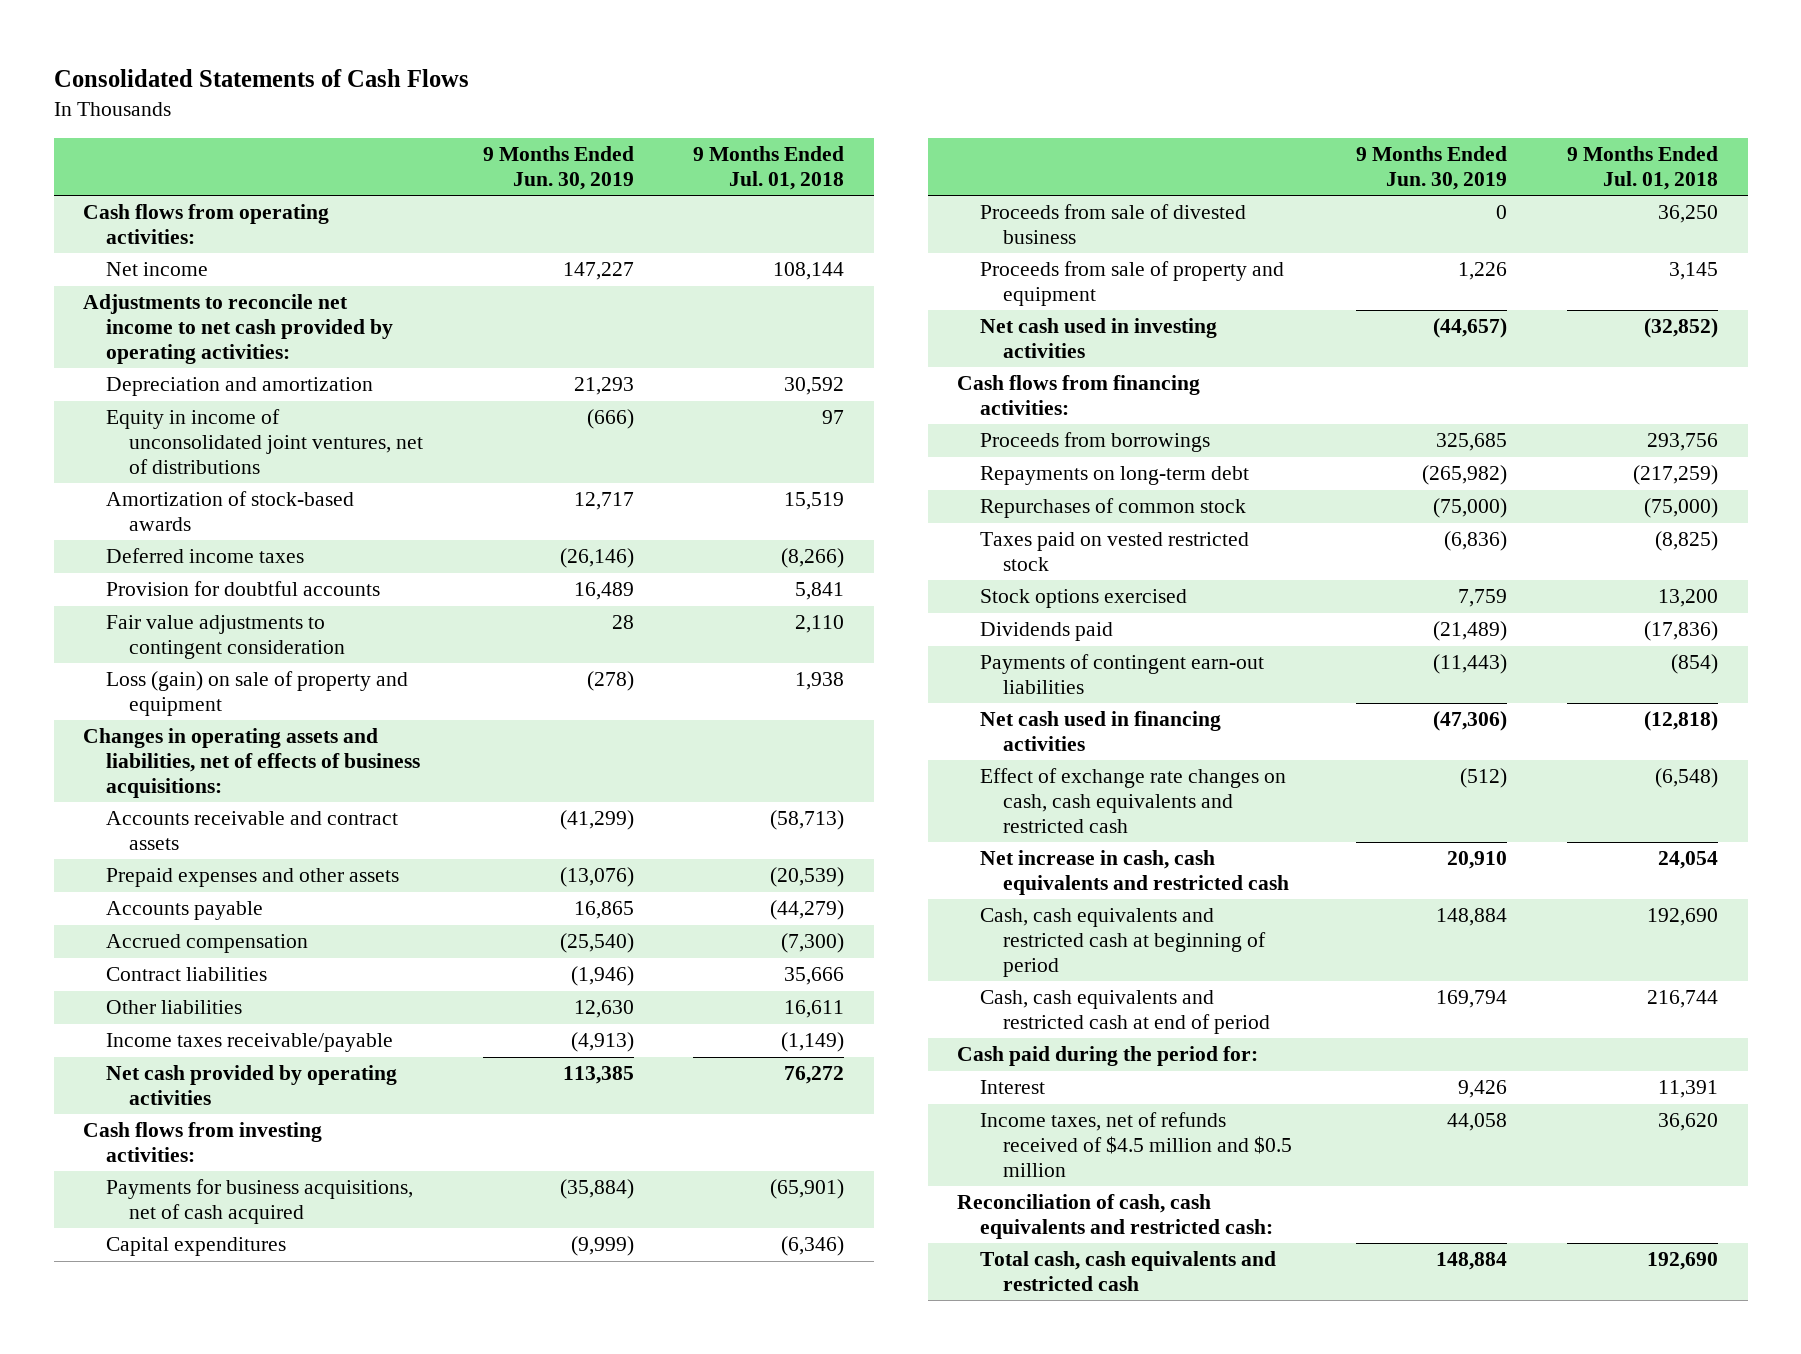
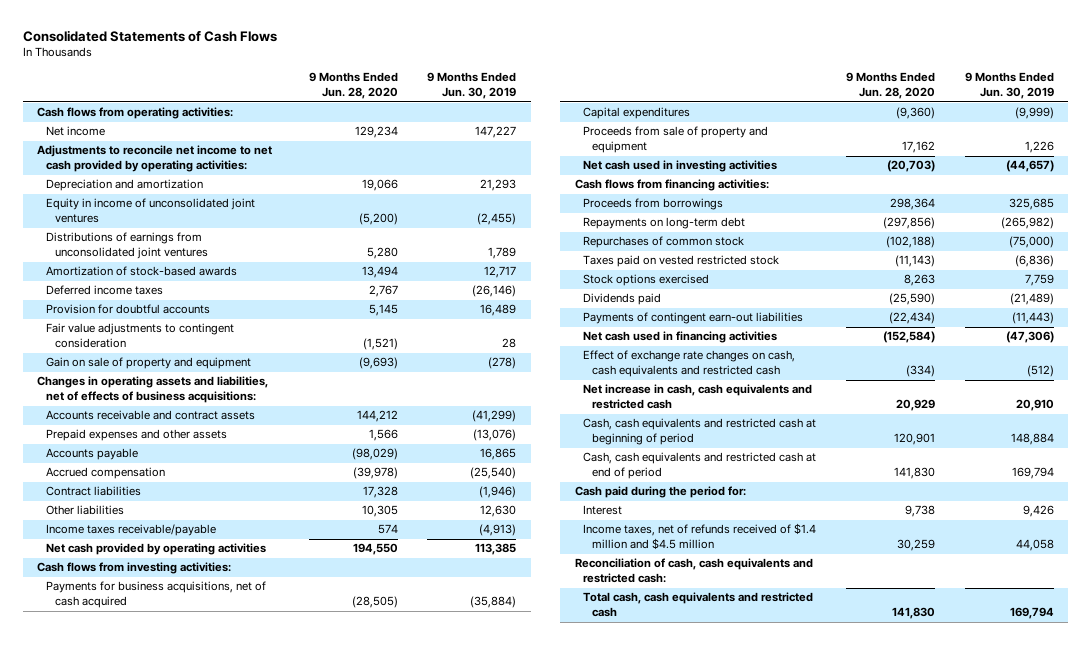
[693,145,845,190] 9 Months Ended Jul. 01, 2018 -> none
none -> [308,72,398,100] 9 Months Ended Jun. 28, 2020
[106,409,424,474] Equity in income of unconsolidated joint ventures, net of distributions -> [45,198,255,224] Equity in income of unconsolidated joint ventures
[586,409,634,430] (666) -> [477,213,517,226] (2,455)
none -> [45,232,208,260] Distributions of earnings from unconsolidated joint ventures
[106,671,409,717] Loss (gain) on sale of property and equipment -> [45,357,251,370] Gain on sale of property and equipment
[980,204,1247,245] Proceeds from sale of divested business -> none
[980,1112,1292,1177] Income taxes, net of refunds received of $4.5 million and $0.5 million -> [583,523,817,551] Income taxes, net of refunds received of $1.4 million and $4.5 million
[1436,1252,1508,1271] 148,884 -> [1009,607,1054,620] 169,794

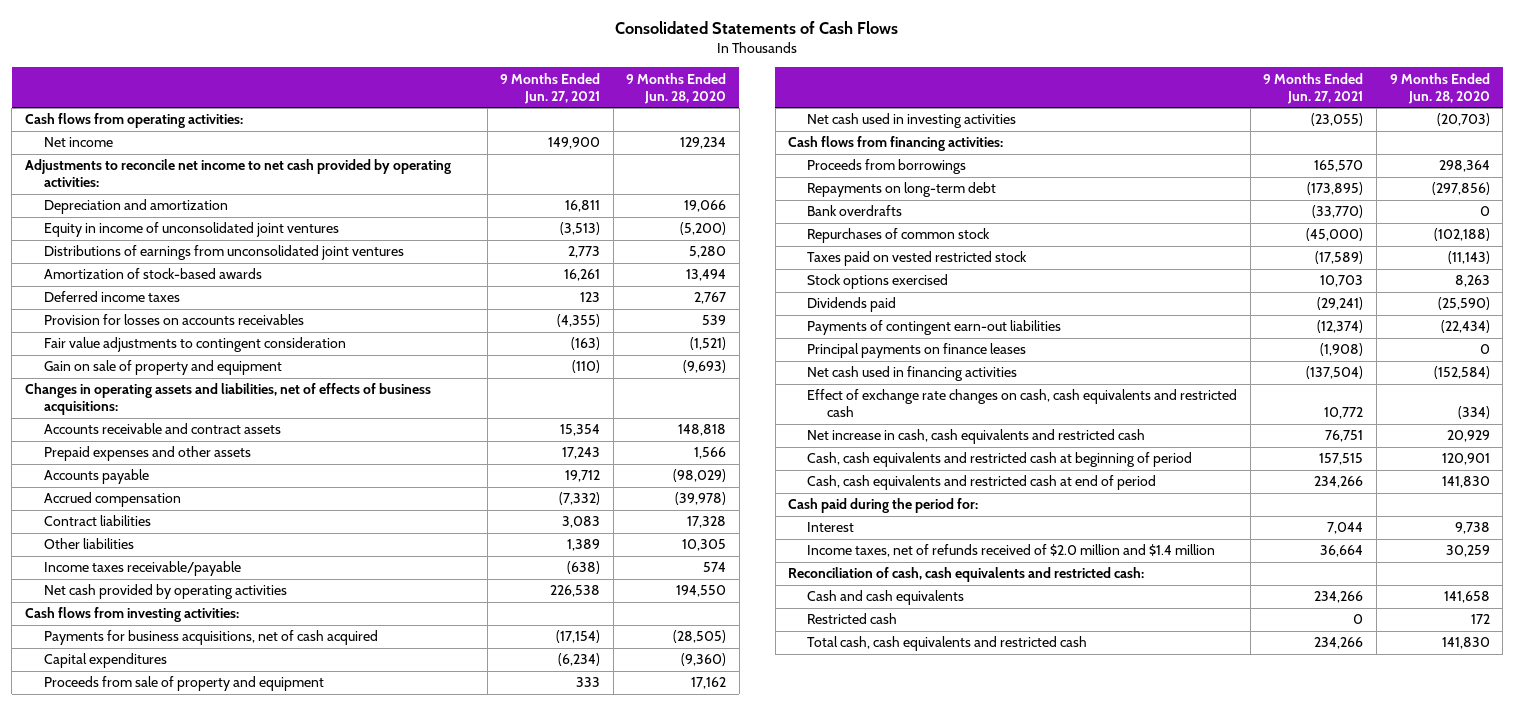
[427,72,517,100] 9 Months Ended Jun. 30, 2019 -> none
none -> [500,72,601,104] 9 Months Ended Jun. 27, 2021
[45,304,210,315] Provision for doubtful accounts -> [44,314,305,326] Provision for losses on accounts receivables
[368,304,398,317] 5,145 -> [702,315,727,326] 539
[356,410,398,423] 144,212 -> [678,424,727,437] 148,818
none -> [807,205,903,217] Bank overdrafts
none -> [807,343,1027,359] Principal payments on finance leases
[583,523,817,551] Income taxes, net of refunds received of $1.4 million and $4.5 million -> [807,544,1216,558] Income taxes, net of refunds received of $2.0 million and $1.4 million
none -> [807,590,965,606] Cash and cash equivalents
none -> [807,613,898,625] Restricted cash

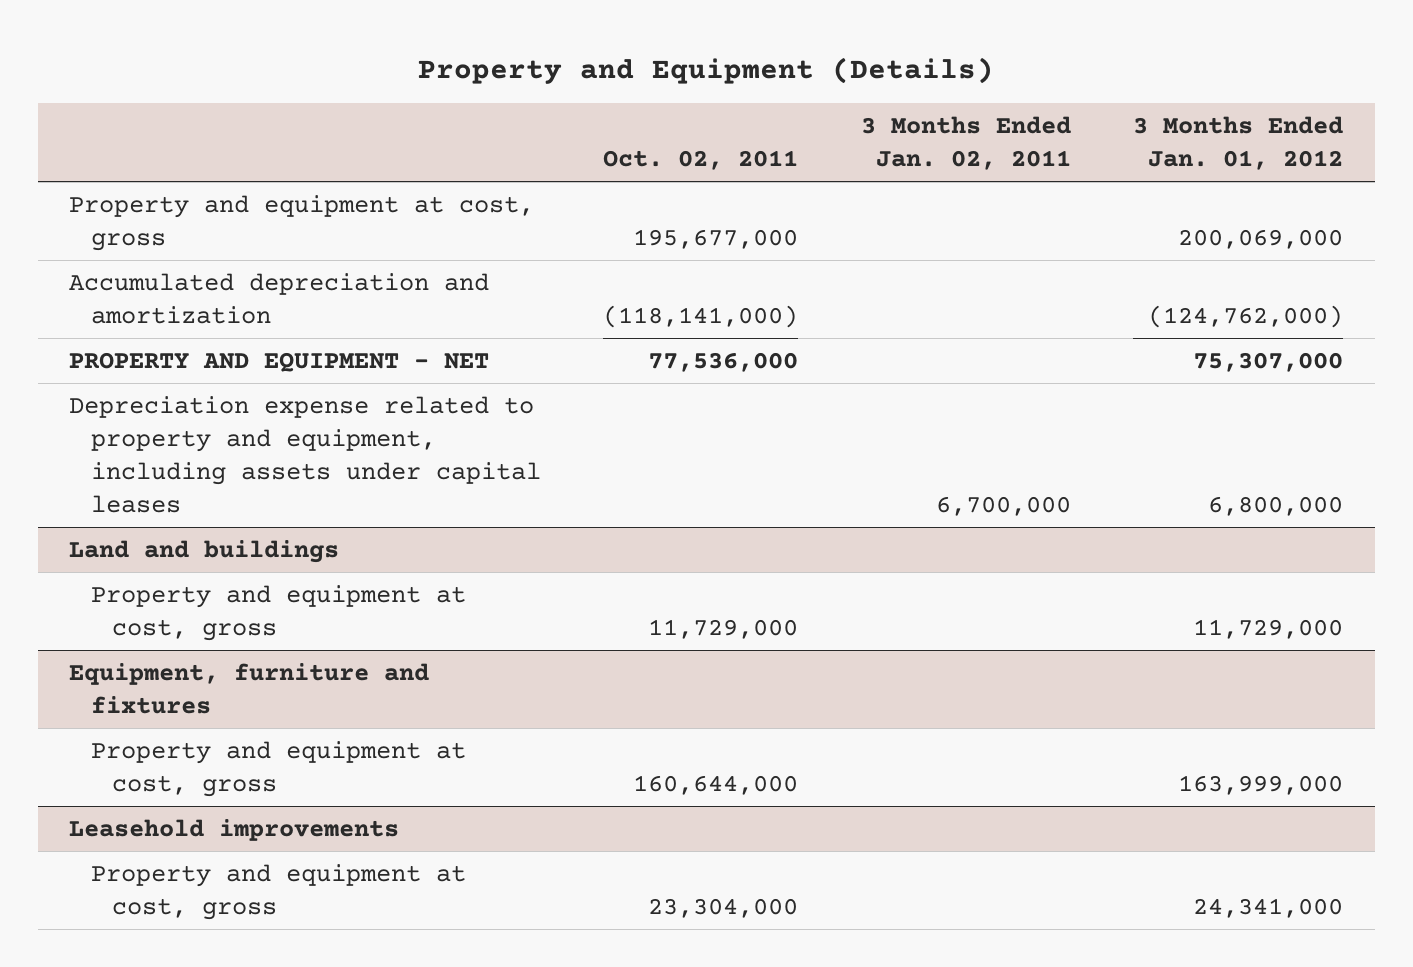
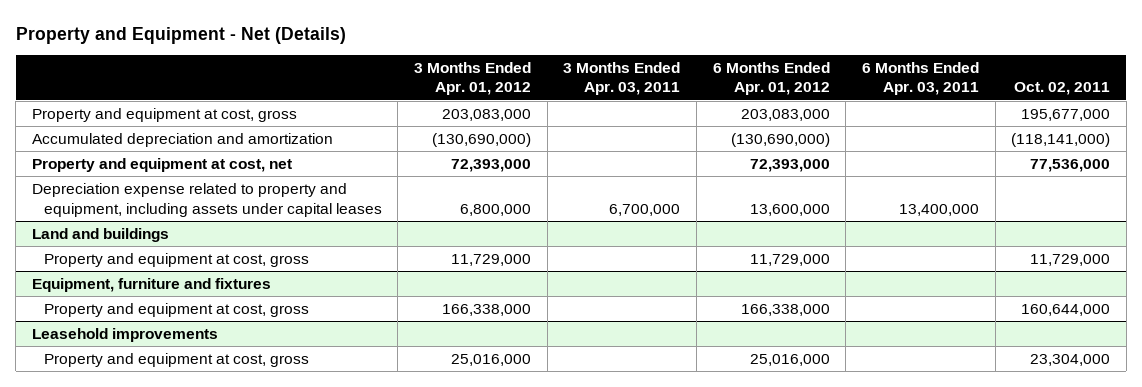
[418,56,995,84] Property and Equipment (Details) -> [15,26,346,44] Property and Equipment - Net (Details)
[860,116,1071,171] 3 Months Ended Jan. 02, 2011 -> none
[1133,116,1344,171] 3 Months Ended Jan. 01, 2012 -> none
none -> [414,61,532,96] 3 Months Ended Apr. 01, 2012
none -> [563,61,681,96] 3 Months Ended Apr. 03, 2011
none -> [712,61,830,96] 6 Months Ended Apr. 01, 2012
none -> [861,61,979,96] 6 Months Ended Apr. 03, 2011
[69,352,490,373] PROPERTY AND EQUIPMENT - NET -> [31,158,292,173] Property and equipment at cost, net

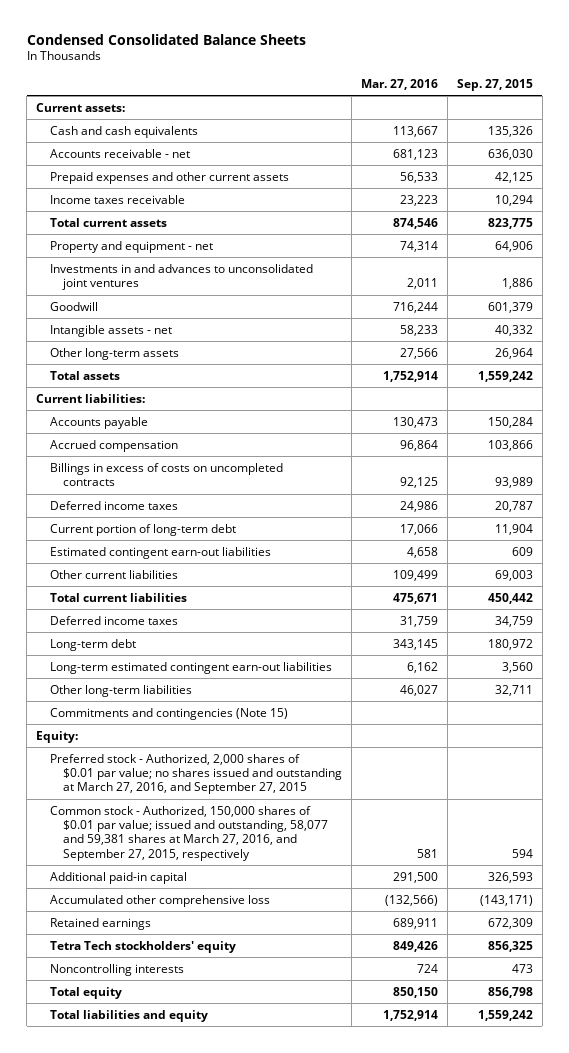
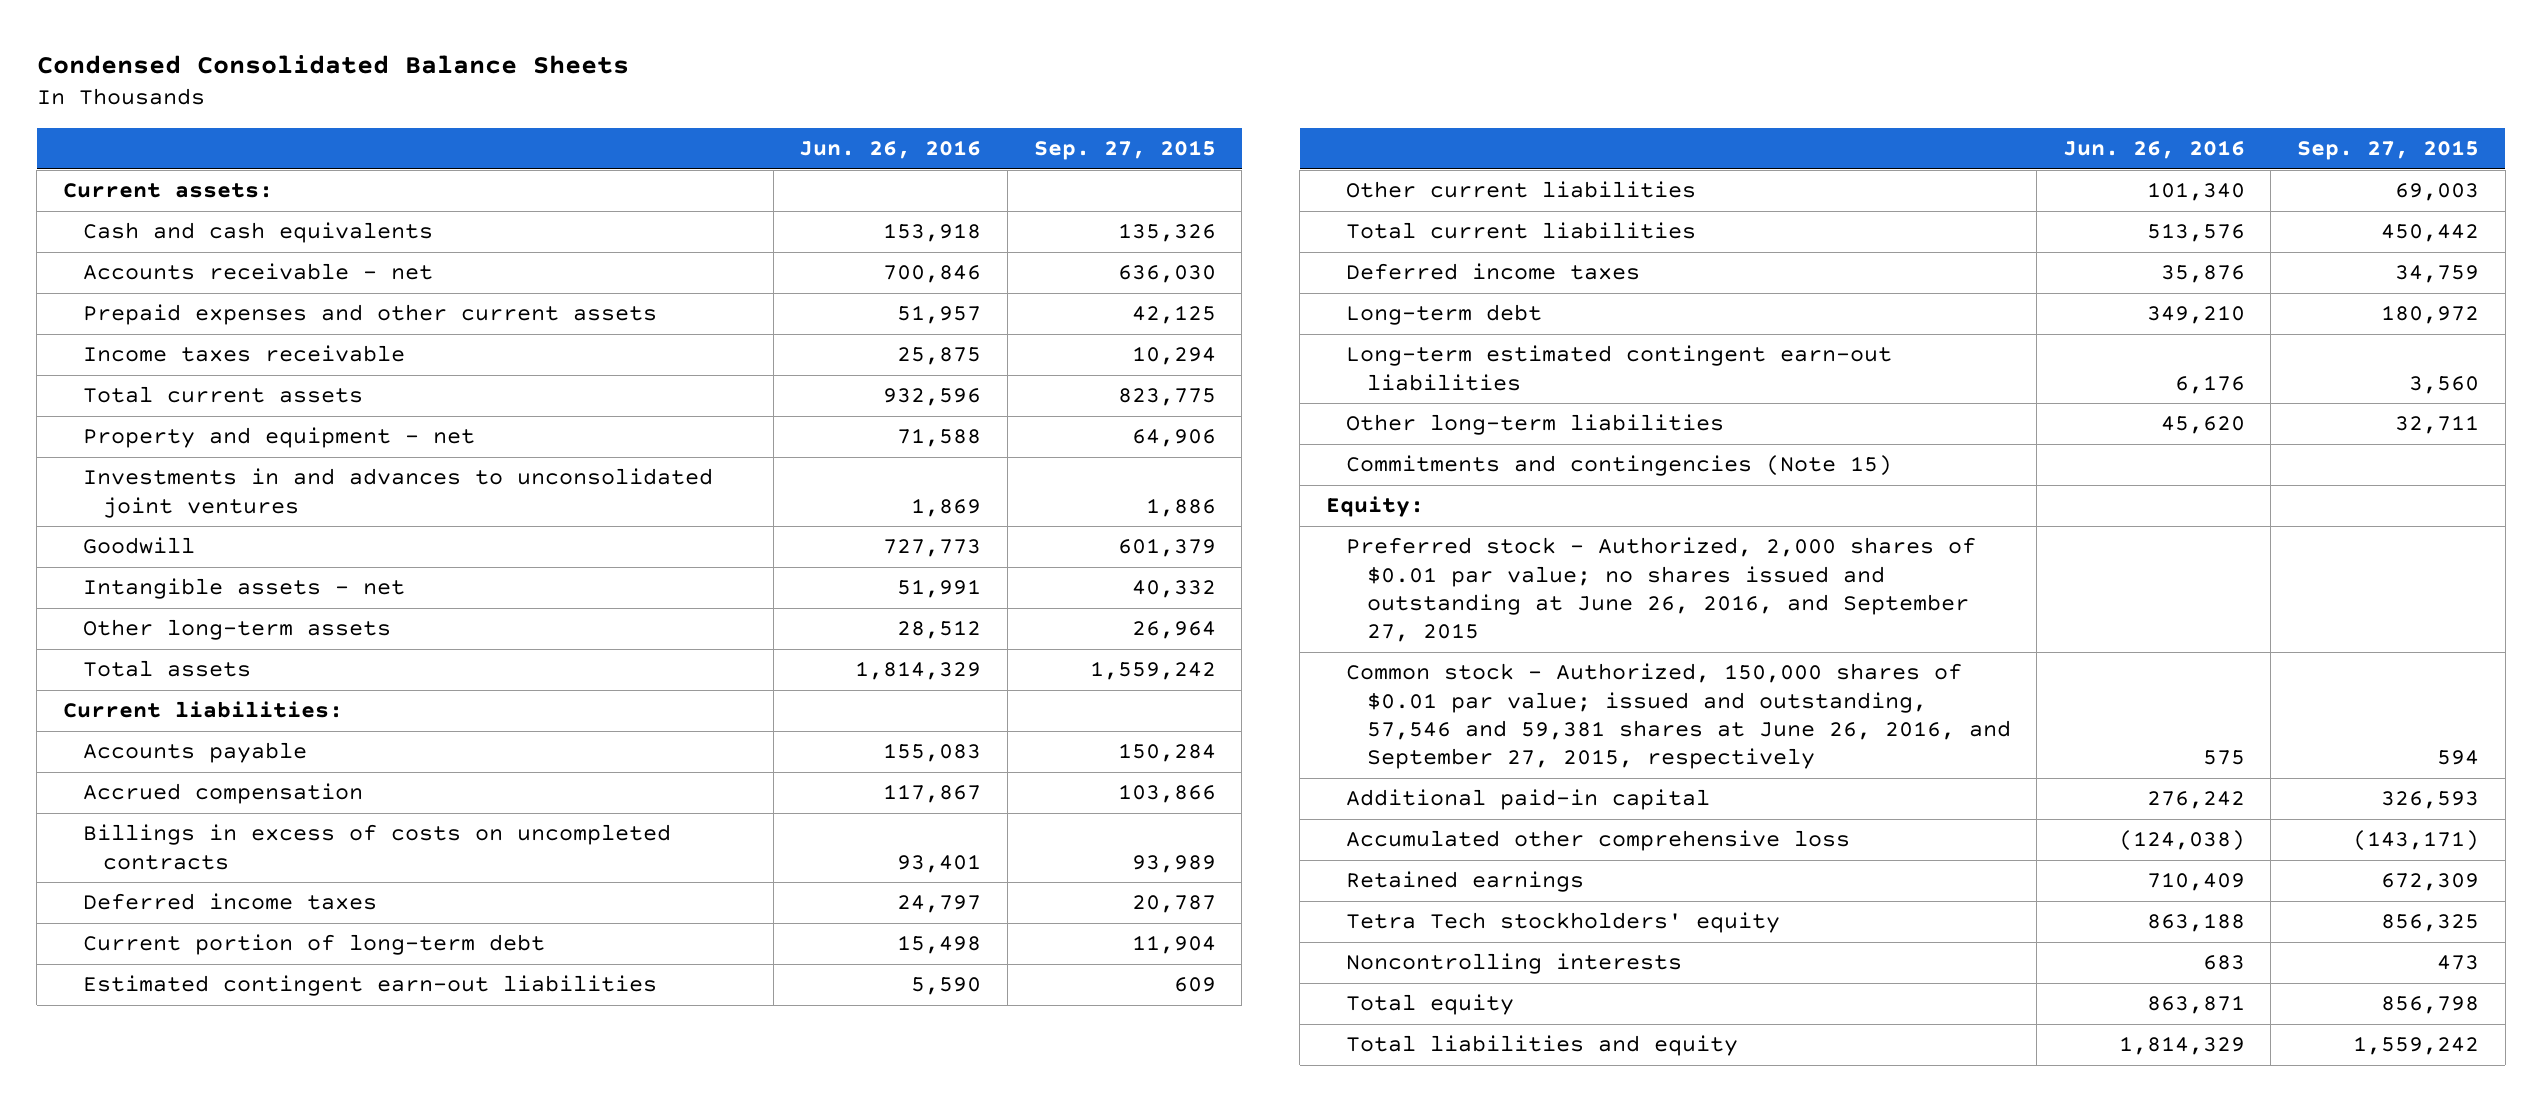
[361,78,439,90] Mar. 27, 2016 -> none
none -> [799,139,982,159] Jun. 26, 2016
[49,753,343,795] Preferred stock - Authorized, 2,000 shares of $0.01 par value; no shares issued and outstanding at March 27, 2016, and September 27, 2015 -> [1346,537,1977,643] Preferred stock - Authorized, 2,000 shares of $0.01 par value; no shares issued and outstanding at June 26, 2016, and September 27, 2015
[49,805,329,861] Common stock - Authorized, 150,000 shares of $0.01 par value; issued and outstanding, 58,077 and 59,381 shares at March 27, 2016, and September 27, 2015, respectively -> [1346,663,2011,770] Common stock - Authorized, 150,000 shares of $0.01 par value; issued and outstanding, 57,546 and 59,381 shares at June 26, 2016, and September 27, 2015, respectively

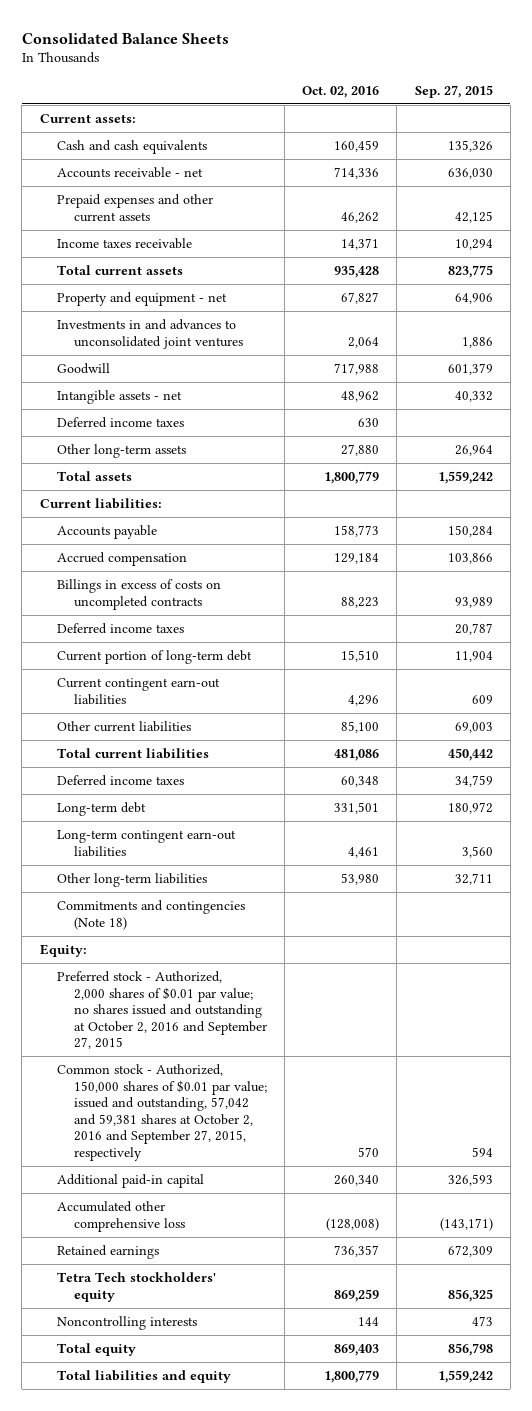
[36,54,629,74] Condensed Consolidated Balance Sheets -> [21,32,229,44] Consolidated Balance Sheets
[799,139,982,159] Jun. 26, 2016 -> none
none -> [302,85,380,98] Oct. 02, 2016
none -> [56,417,184,429] Deferred income taxes
[82,975,657,997] Estimated contingent earn-out liabilities -> [56,678,220,705] Current contingent earn-out liabilities
[1346,345,1893,391] Long-term estimated contingent earn-out liabilities -> [56,830,236,857] Long-term contingent earn-out liabilities
[1346,455,1893,477] Commitments and contingencies (Note 15) -> [56,900,245,930] Commitments and contingencies (Note 18)
[1346,537,1977,643] Preferred stock - Authorized, 2,000 shares of $0.01 par value; no shares issued and outstanding at June 26, 2016, and September 27, 2015 -> [56,971,267,1050] Preferred stock - Authorized, 2,000 shares of $0.01 par value; no shares issued and outstanding at October 2, 2016 and September 27, 2015
[1346,663,2011,770] Common stock - Authorized, 150,000 shares of $0.01 par value; issued and outstanding, 57,546 and 59,381 shares at June 26, 2016, and September 27, 2015, respectively -> [56,1064,267,1161] Common stock - Authorized, 150,000 shares of $0.01 par value; issued and outstanding, 57,042 and 59,381 shares at October 2, 2016 and September 27, 2015, respectively

